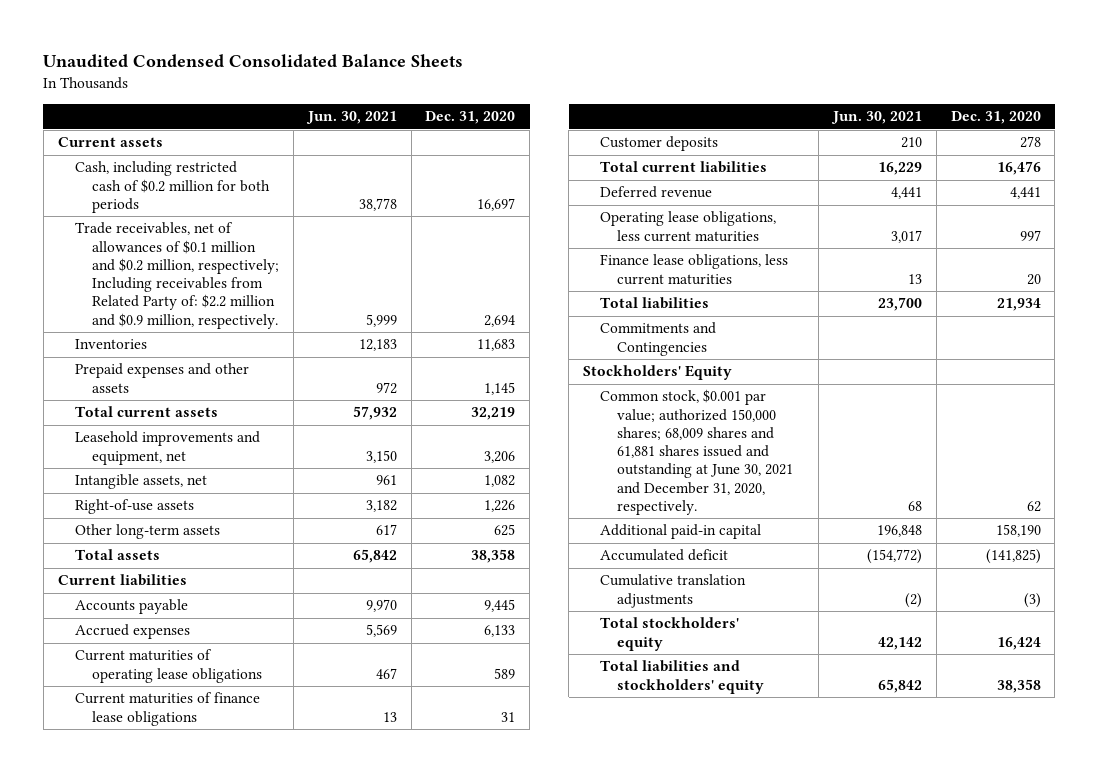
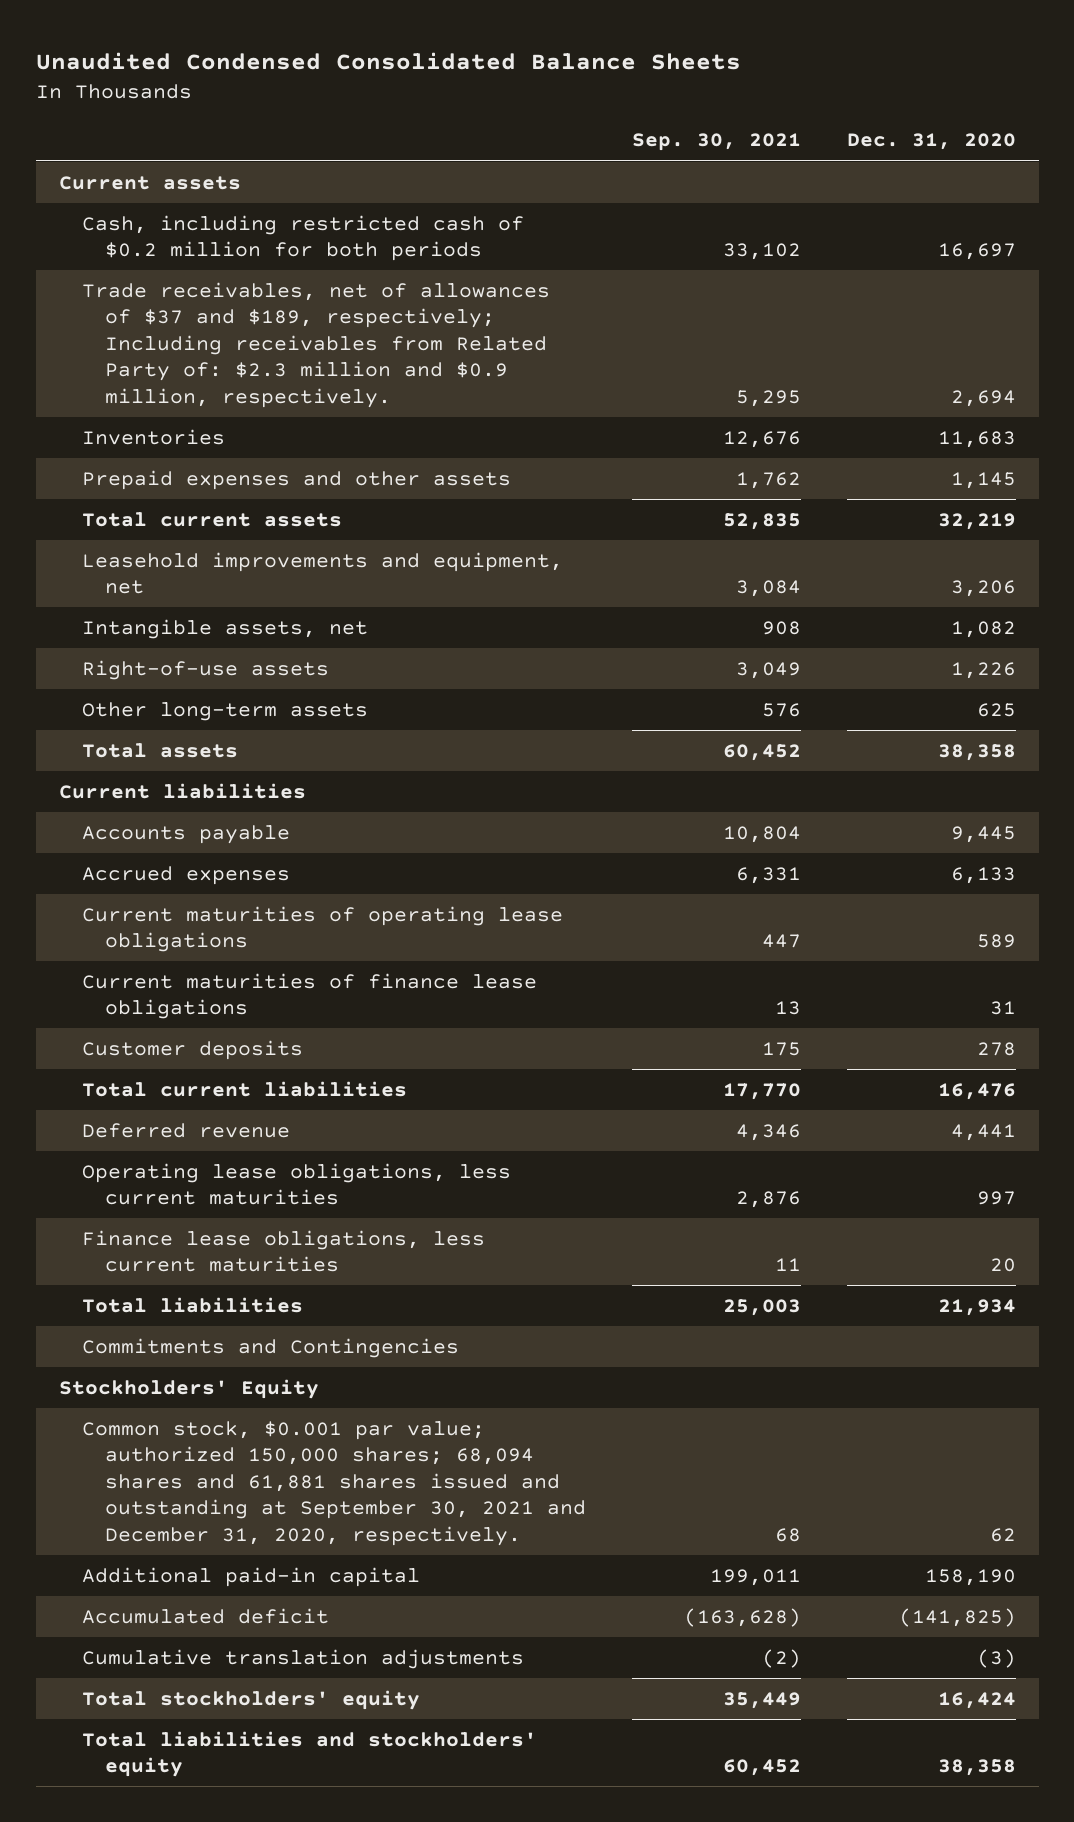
[305,111,397,125] Jun. 30, 2021 -> none
none -> [632,133,802,152] Sep. 30, 2021
[74,222,279,329] Trade receivables, net of allowances of $0.1 million and $0.2 million, respectively; Including receivables from Related Party of: $2.2 million and $0.9 million, respectively. -> [81,281,550,408] Trade receivables, net of allowances of $37 and $189, respectively; Including receivables from Related Party of: $2.3 million and $0.9 million, respectively.
[600,389,794,516] Common stock, $0.001 par value; authorized 150,000 shares; 68,009 shares and 61,881 shares issued and outstanding at June 30, 2021 and December 31, 2020, respectively. -> [81,1420,587,1546] Common stock, $0.001 par value; authorized 150,000 shares; 68,094 shares and 61,881 shares issued and outstanding at September 30, 2021 and December 31, 2020, respectively.

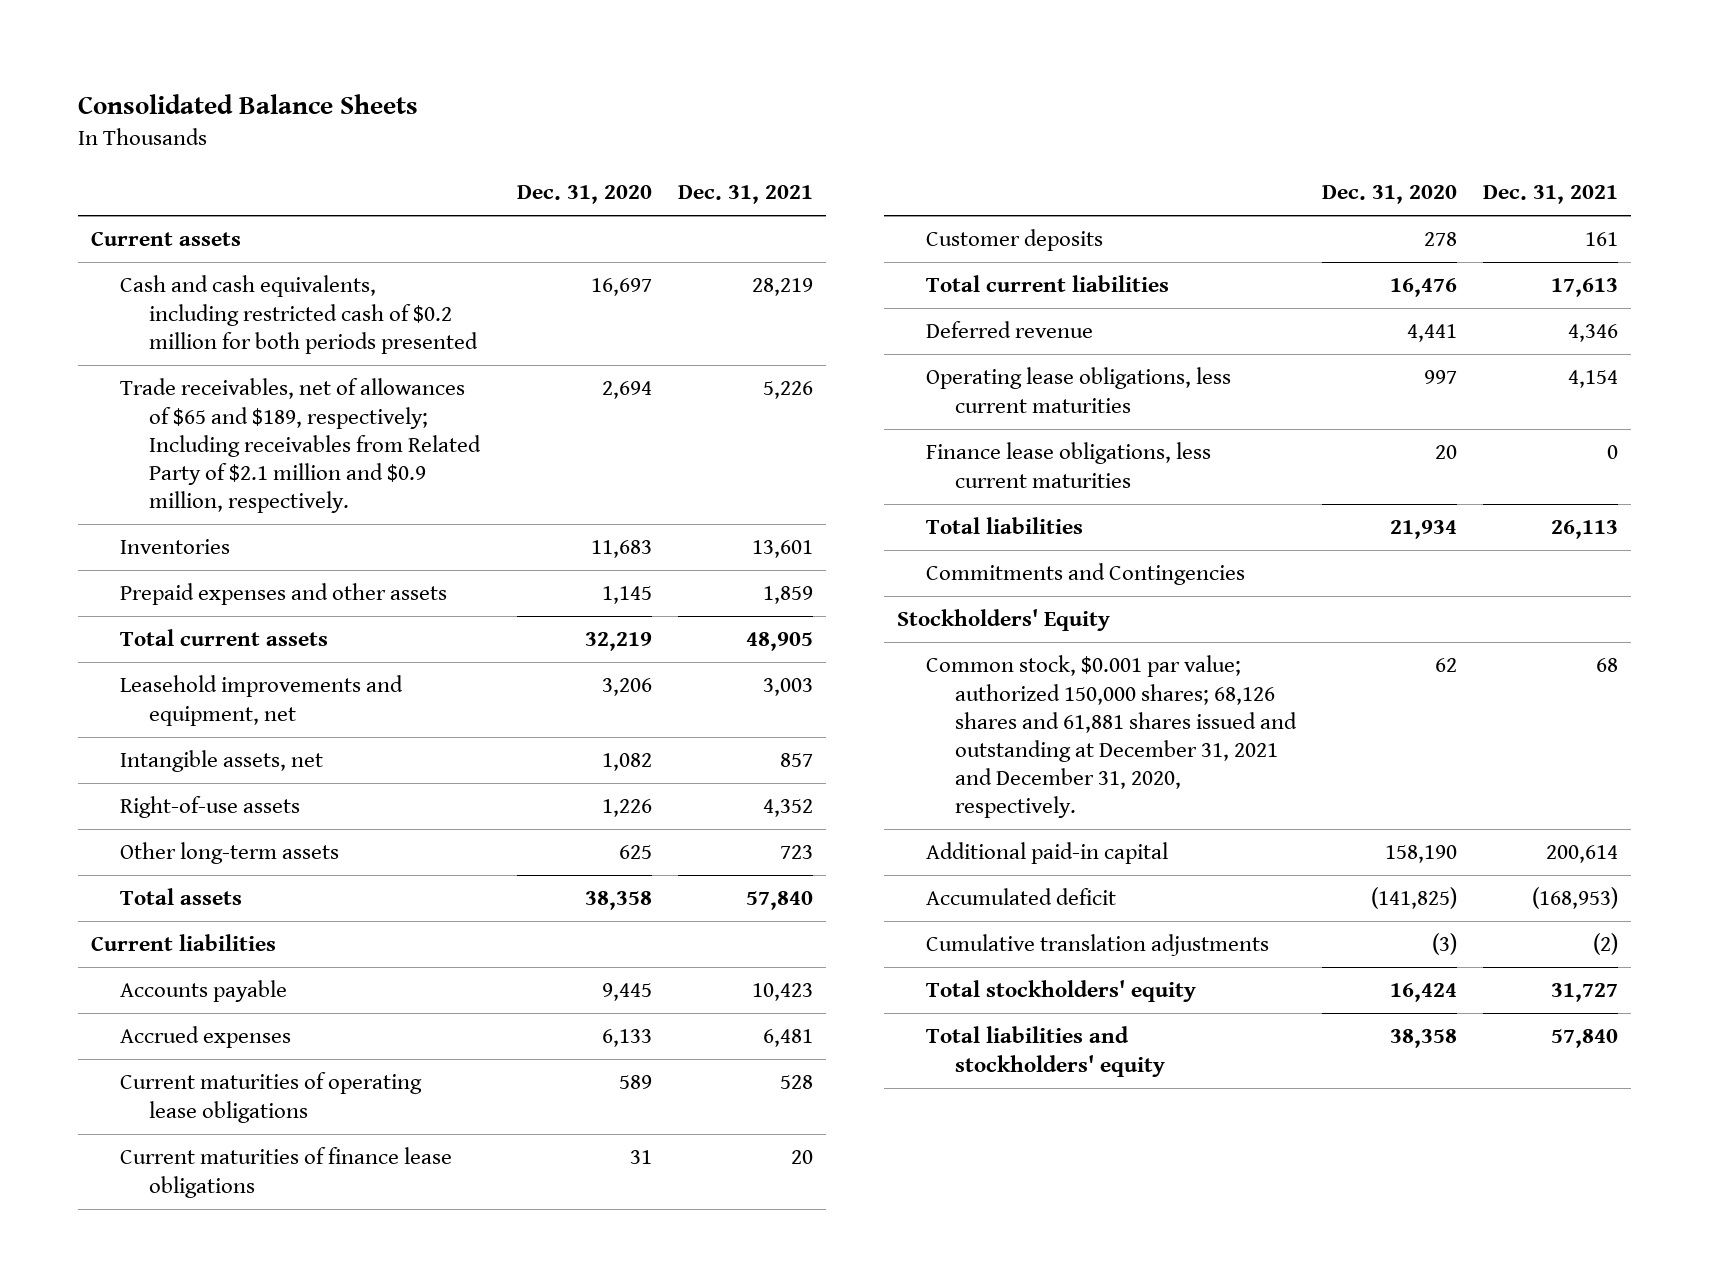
[35,51,741,70] Unaudited Condensed Consolidated Balance Sheets -> [78,94,419,115] Consolidated Balance Sheets
[632,133,802,152] Sep. 30, 2021 -> none
none -> [677,184,813,204] Dec. 31, 2021
[81,214,524,262] Cash, including restricted cash of $0.2 million for both periods -> [120,275,479,354] Cash and cash equivalents, including restricted cash of $0.2 million for both periods presented
[81,281,550,408] Trade receivables, net of allowances of $37 and $189, respectively; Including receivables from Related Party of: $2.3 million and $0.9 million, respectively. -> [120,378,482,513] Trade receivables, net of allowances of $65 and $189, respectively; Including receivables from Related Party of $2.1 million and $0.9 million, respectively.
[81,1420,587,1546] Common stock, $0.001 par value; authorized 150,000 shares; 68,094 shares and 61,881 shares issued and outstanding at September 30, 2021 and December 31, 2020, respectively. -> [925,655,1297,818] Common stock, $0.001 par value; authorized 150,000 shares; 68,126 shares and 61,881 shares issued and outstanding at December 31, 2021 and December 31, 2020, respectively.

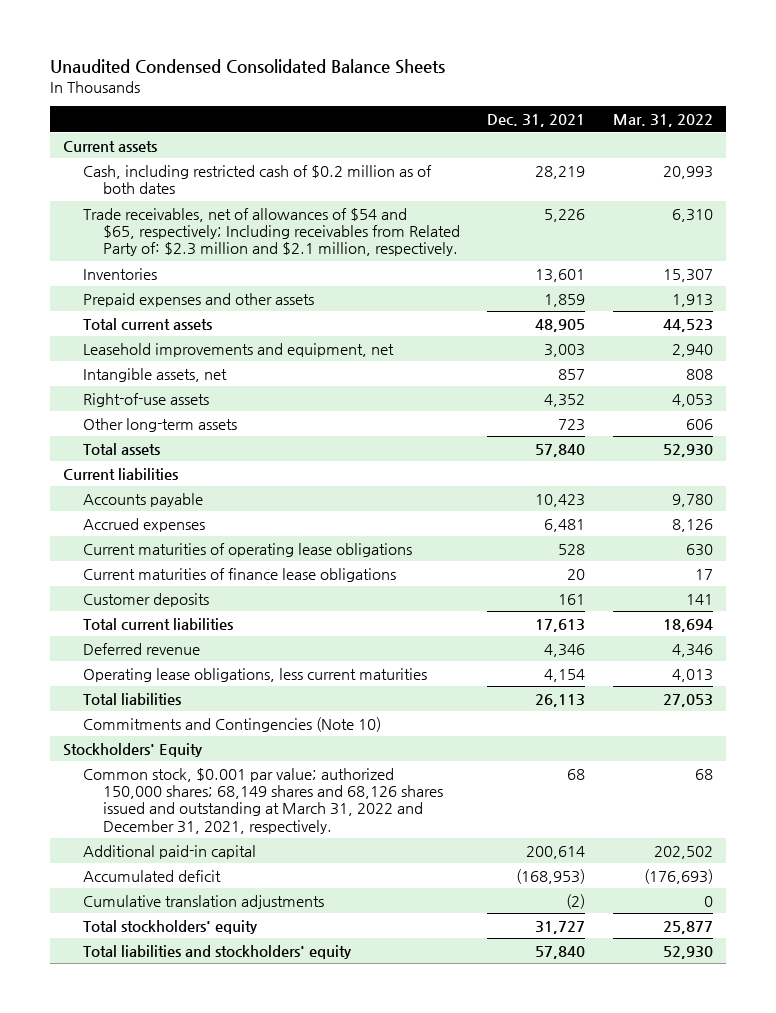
[78,94,419,115] Consolidated Balance Sheets -> [49,59,445,75] Unaudited Condensed Consolidated Balance Sheets
[516,184,652,204] Dec. 31, 2020 -> none
none -> [612,113,713,127] Mar. 31, 2022
[120,275,479,354] Cash and cash equivalents, including restricted cash of $0.2 million for both periods presented -> [82,164,432,195] Cash, including restricted cash of $0.2 million as of both dates
[120,378,482,513] Trade receivables, net of allowances of $65 and $189, respectively; Including receivables from Related Party of $2.1 million and $0.9 million, respectively. -> [82,207,460,257] Trade receivables, net of allowances of $54 and $65, respectively; Including receivables from Related Party of: $2.3 million and $2.1 million, respectively.
[925,442,1211,488] Finance lease obligations, less current maturities -> none
[925,563,1245,586] Commitments and Contingencies -> [82,716,381,732] Commitments and Contingencies (Note 10)
[925,655,1297,818] Common stock, $0.001 par value; authorized 150,000 shares; 68,126 shares and 61,881 shares issued and outstanding at December 31, 2021 and December 31, 2020, respectively. -> [82,767,443,834] Common stock, $0.001 par value; authorized 150,000 shares; 68,149 shares and 68,126 shares issued and outstanding at March 31, 2022 and December 31, 2021, respectively.

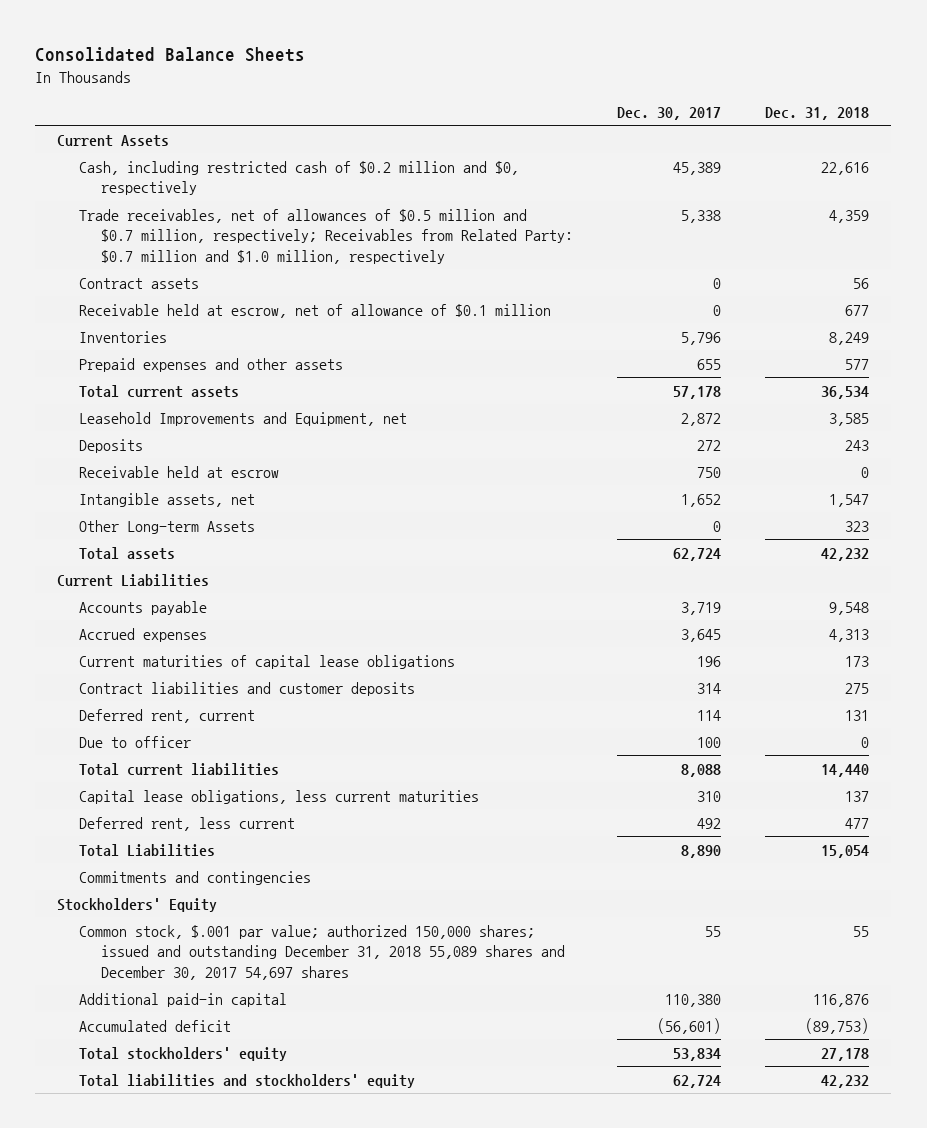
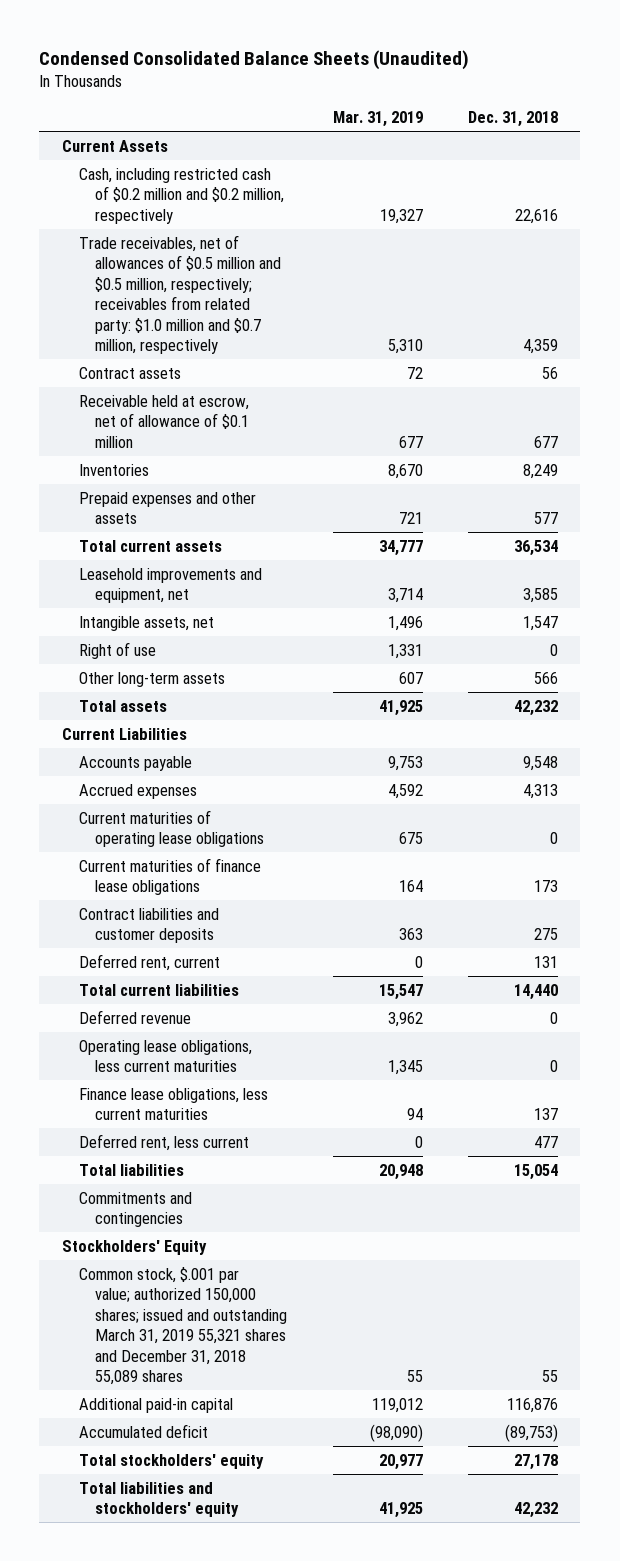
[35,47,306,63] Consolidated Balance Sheets -> [39,49,470,70] Condensed Consolidated Balance Sheets (Unaudited)
[616,107,721,121] Dec. 30, 2017 -> none
none -> [332,111,423,128] Mar. 31, 2019
[78,160,519,196] Cash, including restricted cash of $0.2 million and $0, respectively -> [78,167,285,224] Cash, including restricted cash of $0.2 million and $0.2 million, respectively
[78,208,573,264] Trade receivables, net of allowances of $0.5 million and $0.7 million, respectively; Receivables from Related Party: $0.7 million and $1.0 million, respectively -> [78,234,282,355] Trade receivables, net of allowances of $0.5 million and $0.5 million, respectively; receivables from related party: $1.0 million and $0.7 million, respectively
[78,438,143,453] Deposits -> none
[78,465,279,478] Receivable held at escrow -> none
[78,411,407,426] Leasehold Improvements and Equipment, net -> [78,567,262,604] Leasehold improvements and equipment, net
none -> [78,641,156,659] Right of use
[78,519,255,534] Other Long-term Assets -> [78,671,225,687] Other long-term assets
[845,520,870,532] 323 -> [533,671,558,684] 566
none -> [78,809,265,848] Current maturities of operating lease obligations
[78,654,455,669] Current maturities of capital lease obligations -> [78,857,261,896] Current maturities of finance lease obligations
[78,735,191,748] Due to officer -> none
none -> [78,1009,191,1024] Deferred revenue
none -> [78,1039,252,1073] Operating lease obligations, less current maturities
[78,789,479,804] Capital lease obligations, less current maturities -> [78,1087,268,1121] Finance lease obligations, less current maturities
[78,843,215,857] Total Liabilities -> [78,1163,184,1176] Total liabilities
[78,924,565,980] Common stock, $.001 par value; authorized 150,000 shares; issued and outstanding December 31, 2018 55,089 shares and December 30, 2017 54,697 shares -> [78,1266,288,1386] Common stock, $.001 par value; authorized 150,000 shares; issued and outstanding March 31, 2019 55,321 shares and December 31, 2018 55,089 shares

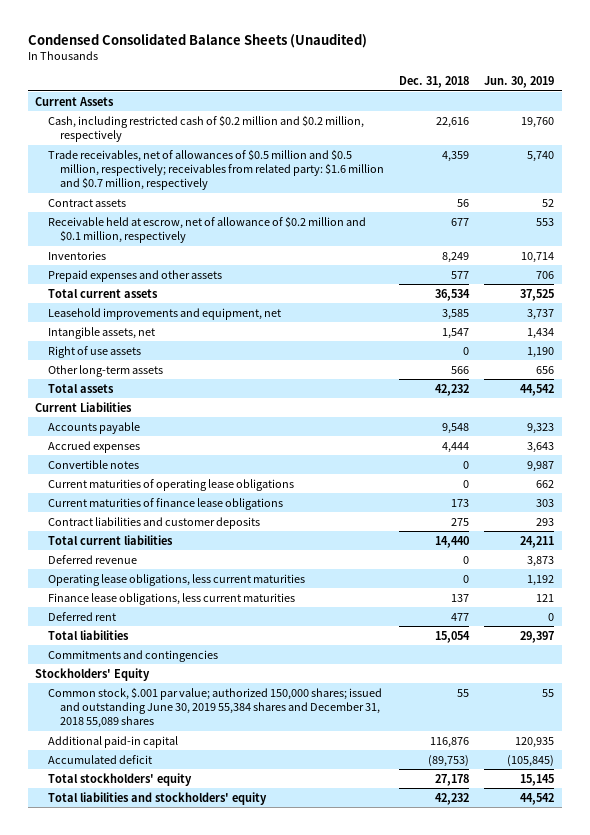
[332,111,423,128] Mar. 31, 2019 -> none
none -> [484,76,555,89] Jun. 30, 2019
[78,234,282,355] Trade receivables, net of allowances of $0.5 million and $0.5 million, respectively; receivables from related party: $1.0 million and $0.7 million, respectively -> [47,148,384,191] Trade receivables, net of allowances of $0.5 million and $0.5 million, respectively; receivables from related party: $1.6 million and $0.7 million, respectively
[78,394,250,448] Receivable held at escrow, net of allowance of $0.1 million -> [47,215,366,243] Receivable held at escrow, net of allowance of $0.2 million and $0.1 million, respectively
[78,641,156,659] Right of use -> [47,345,141,358] Right of use assets
[522,783,558,799] 4,313 -> [441,441,469,453] 4,444
none -> [47,459,139,469] Convertible notes
[78,953,220,971] Deferred rent, current -> none
[78,1133,249,1151] Deferred rent, less current -> [47,611,116,621] Deferred rent
[78,1266,288,1386] Common stock, $.001 par value; authorized 150,000 shares; issued and outstanding March 31, 2019 55,321 shares and December 31, 2018 55,089 shares -> [47,686,382,729] Common stock, $.001 par value; authorized 150,000 shares; issued and outstanding June 30, 2019 55,384 shares and December 31, 2018 55,089 shares

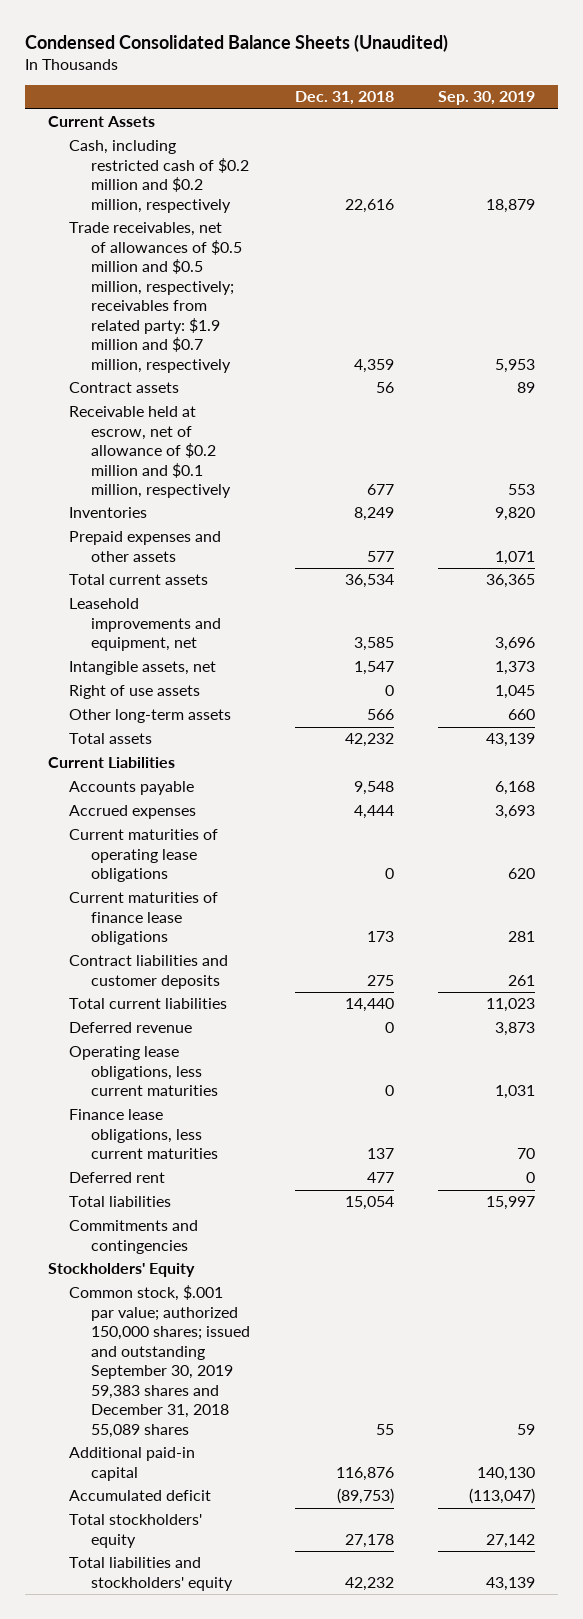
[484,76,555,89] Jun. 30, 2019 -> none
none -> [438,91,536,106] Sep. 30, 2019
[47,148,384,191] Trade receivables, net of allowances of $0.5 million and $0.5 million, respectively; receivables from related party: $1.6 million and $0.7 million, respectively -> [69,222,243,373] Trade receivables, net of allowances of $0.5 million and $0.5 million, respectively; receivables from related party: $1.9 million and $0.7 million, respectively
[47,459,139,469] Convertible notes -> none
[47,686,382,729] Common stock, $.001 par value; authorized 150,000 shares; issued and outstanding June 30, 2019 55,384 shares and December 31, 2018 55,089 shares -> [69,1285,251,1438] Common stock, $.001 par value; authorized 150,000 shares; issued and outstanding September 30, 2019 59,383 shares and December 31, 2018 55,089 shares

